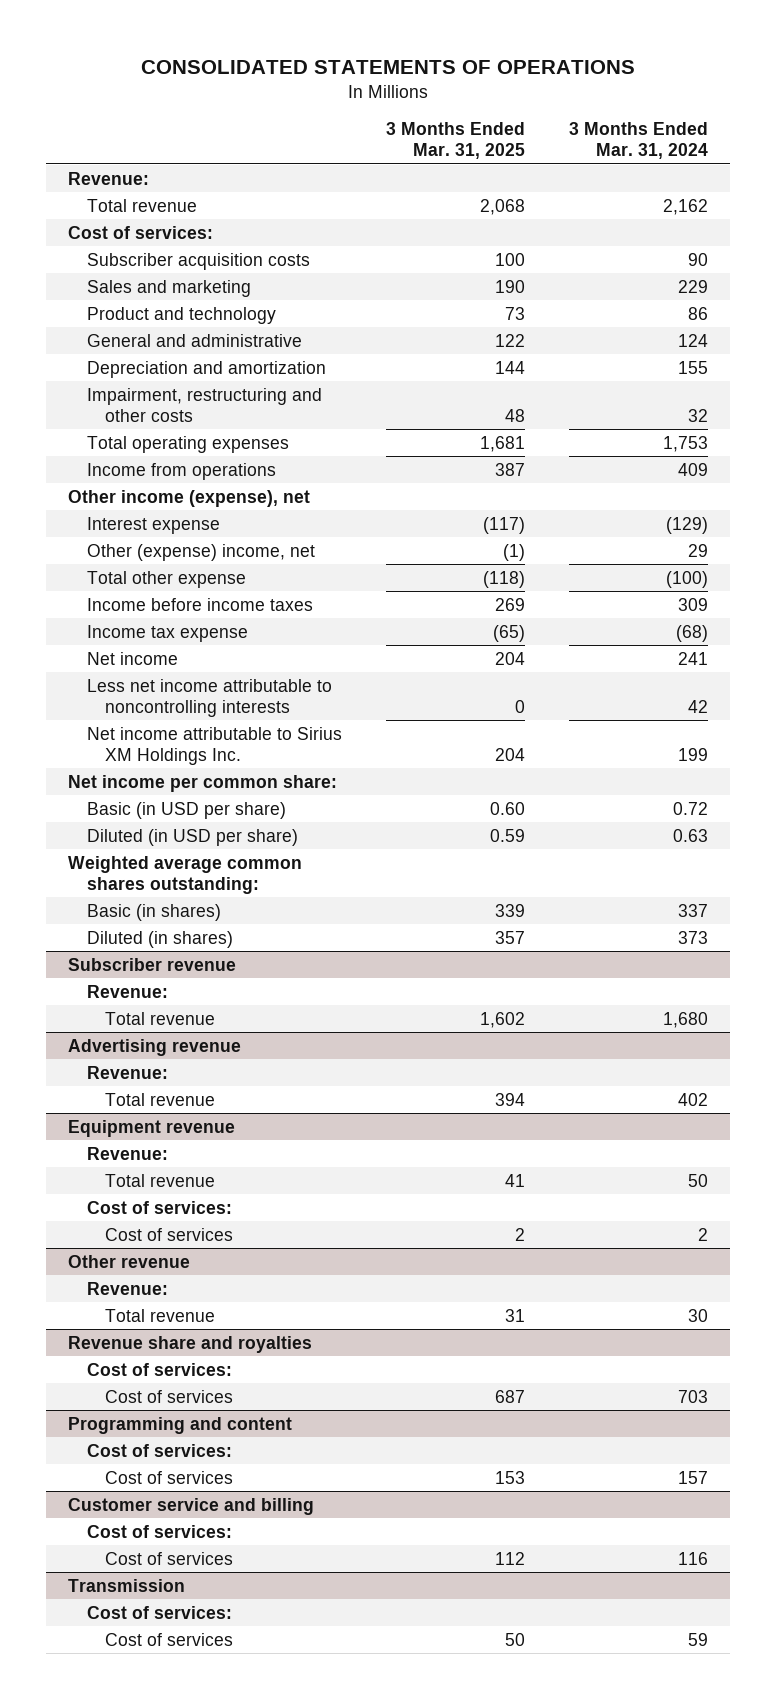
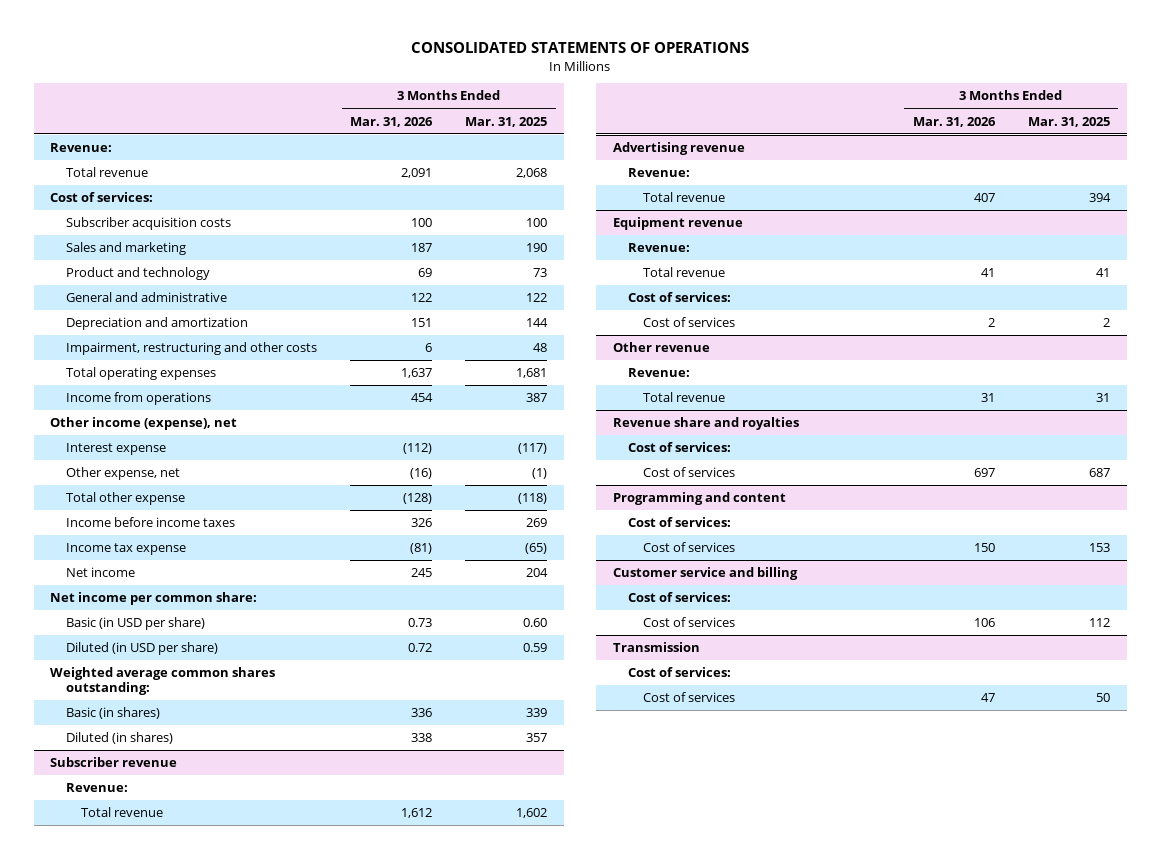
[568,121,708,160] 3 Months Ended Mar. 31, 2024 -> none
none -> [349,116,433,127] Mar. 31, 2026
[86,543,315,561] Other (expense) income, net -> [65,467,180,481] Other expense, net
[86,678,332,717] Less net income attributable to noncontrolling interests -> none
[86,726,342,765] Net income attributable to Sirius XM Holdings Inc. -> none

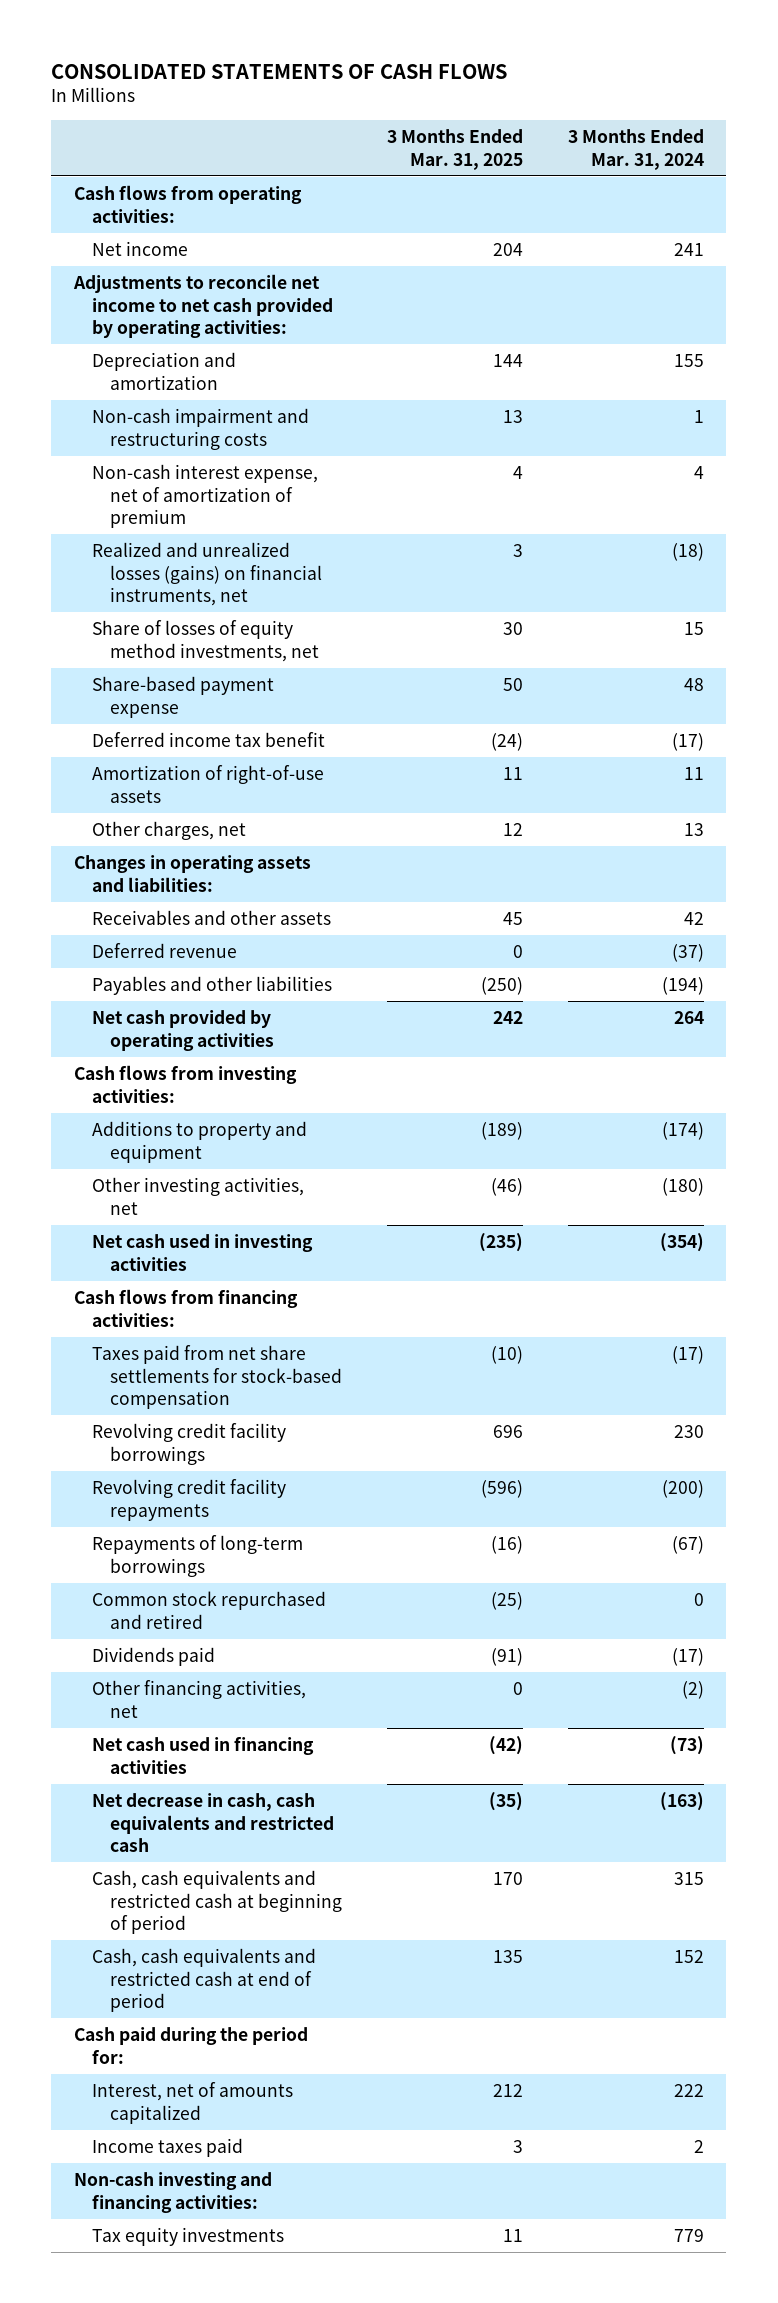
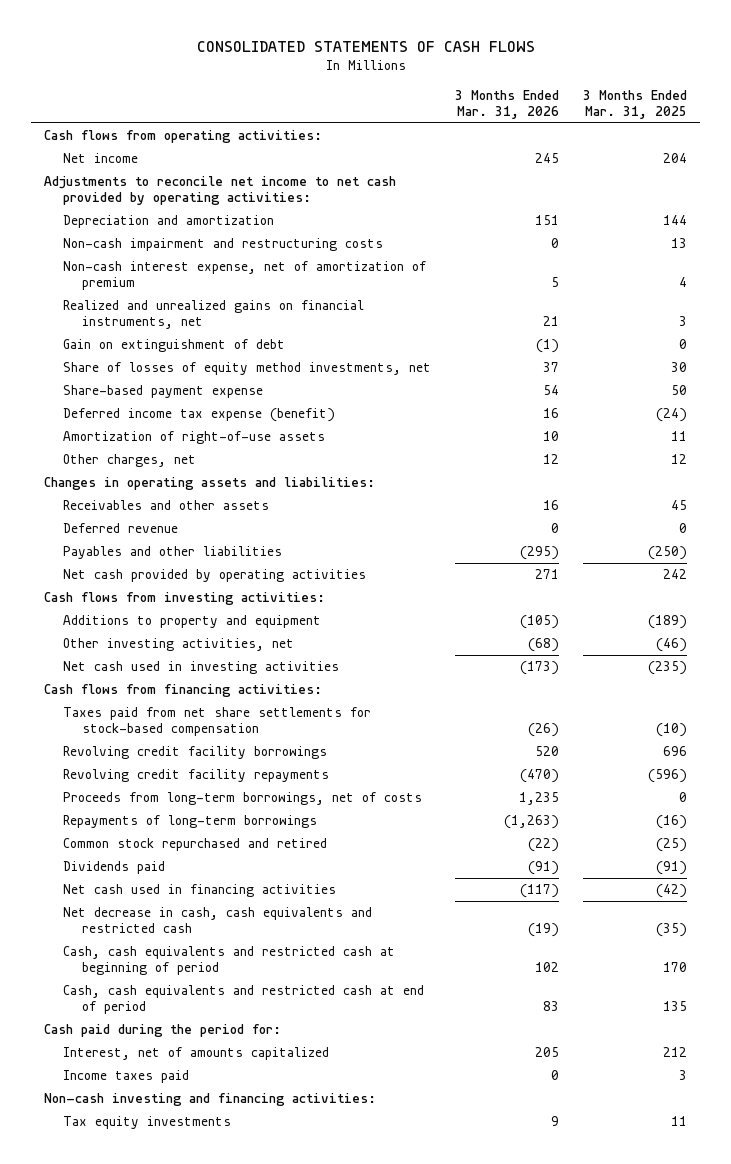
[567,128,704,170] 3 Months Ended Mar. 31, 2024 -> none
none -> [455,89,560,119] 3 Months Ended Mar. 31, 2026
[91,541,322,607] Realized and unrealized losses (gains) on financial instruments, net -> [62,300,364,330] Realized and unrealized gains on financial instruments, net
none -> [62,339,285,353] Gain on extinguishment of debt
[91,731,325,747] Deferred income tax benefit -> [62,408,335,423] Deferred income tax expense (benefit)
none -> [62,792,422,806] Proceeds from long-term borrowings, net of costs
[91,1679,306,1718] Other financing activities, net -> none

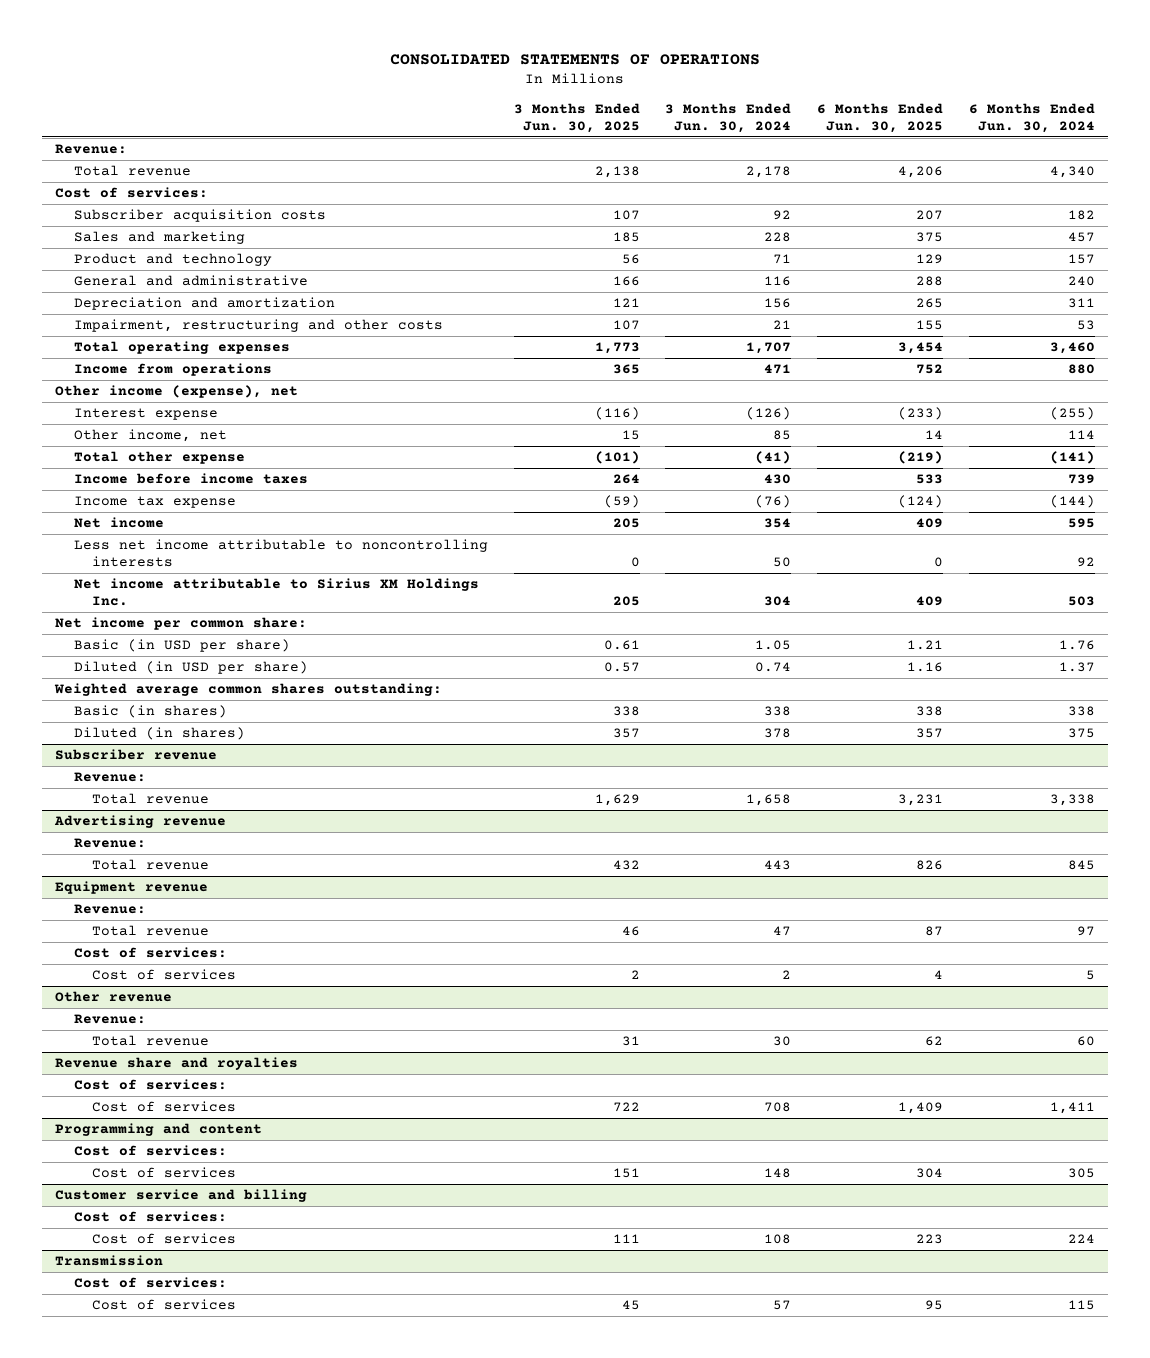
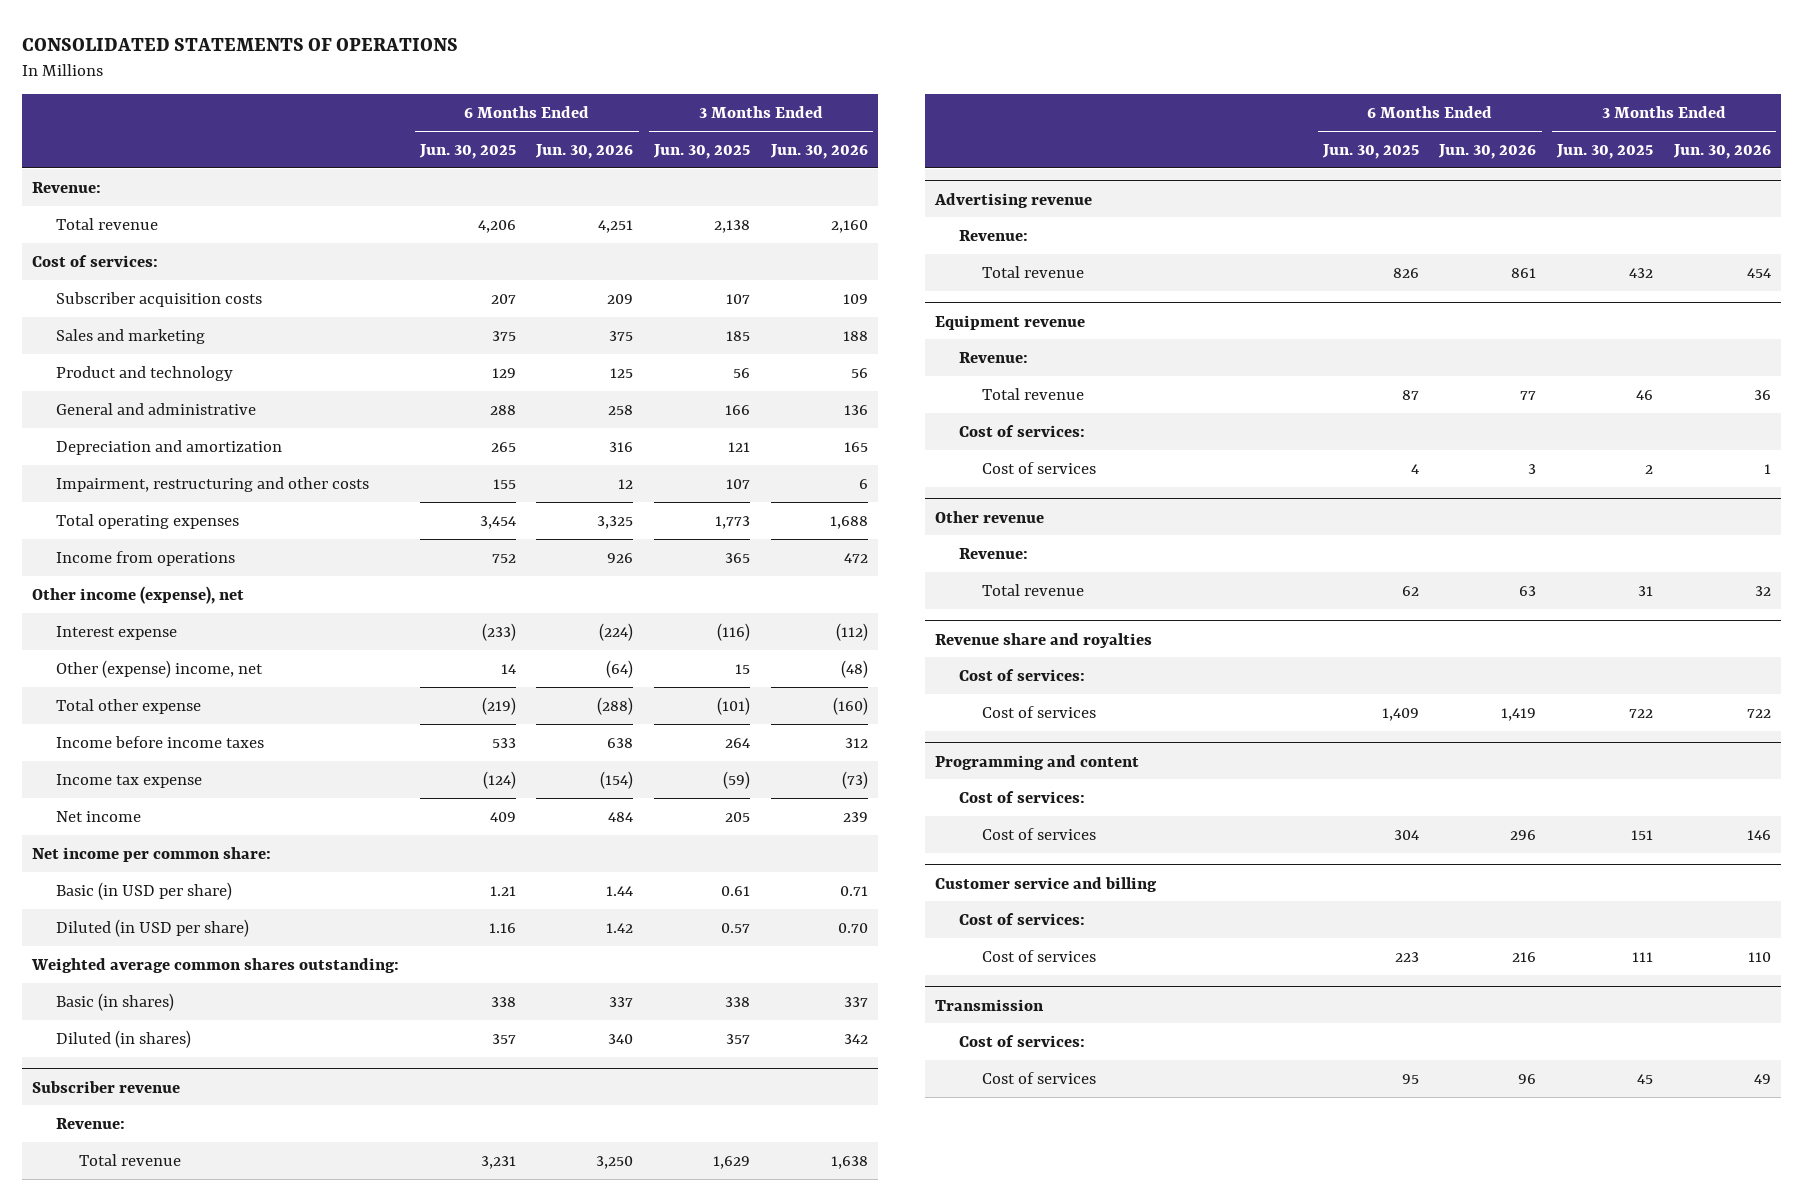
[665,103,792,133] 3 Months Ended Jun. 30, 2024 -> none
[969,103,1096,133] 6 Months Ended Jun. 30, 2024 -> none
none -> [535,143,634,159] Jun. 30, 2026
none -> [769,143,868,159] Jun. 30, 2026
[73,429,227,443] Other income, net -> [55,659,263,678] Other (expense) income, net
[73,539,488,567] Less net income attributable to noncontrolling interests -> none
[73,578,479,606] Net income attributable to Sirius XM Holdings Inc. -> none

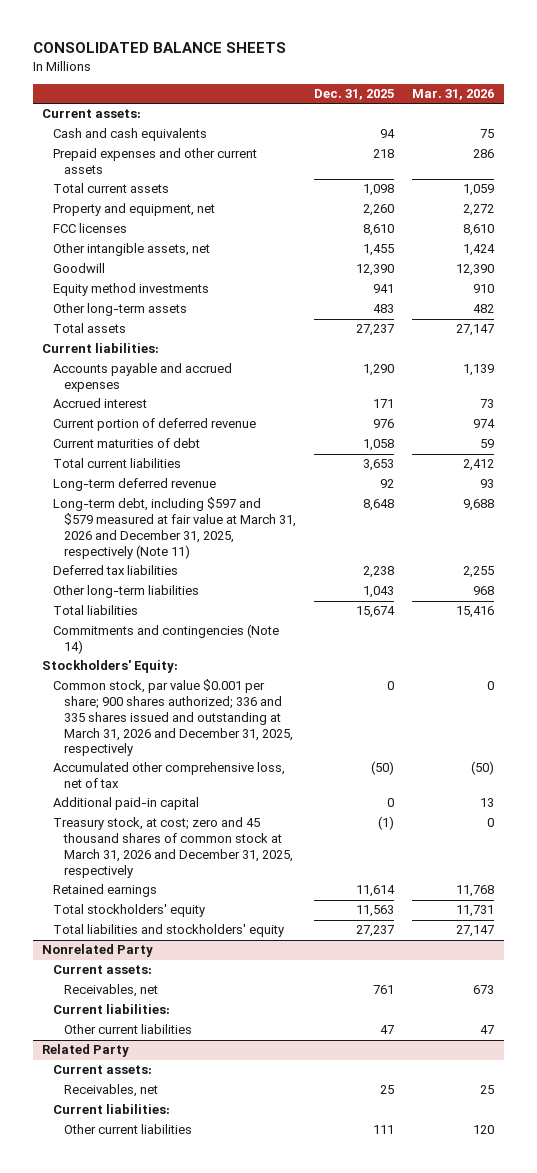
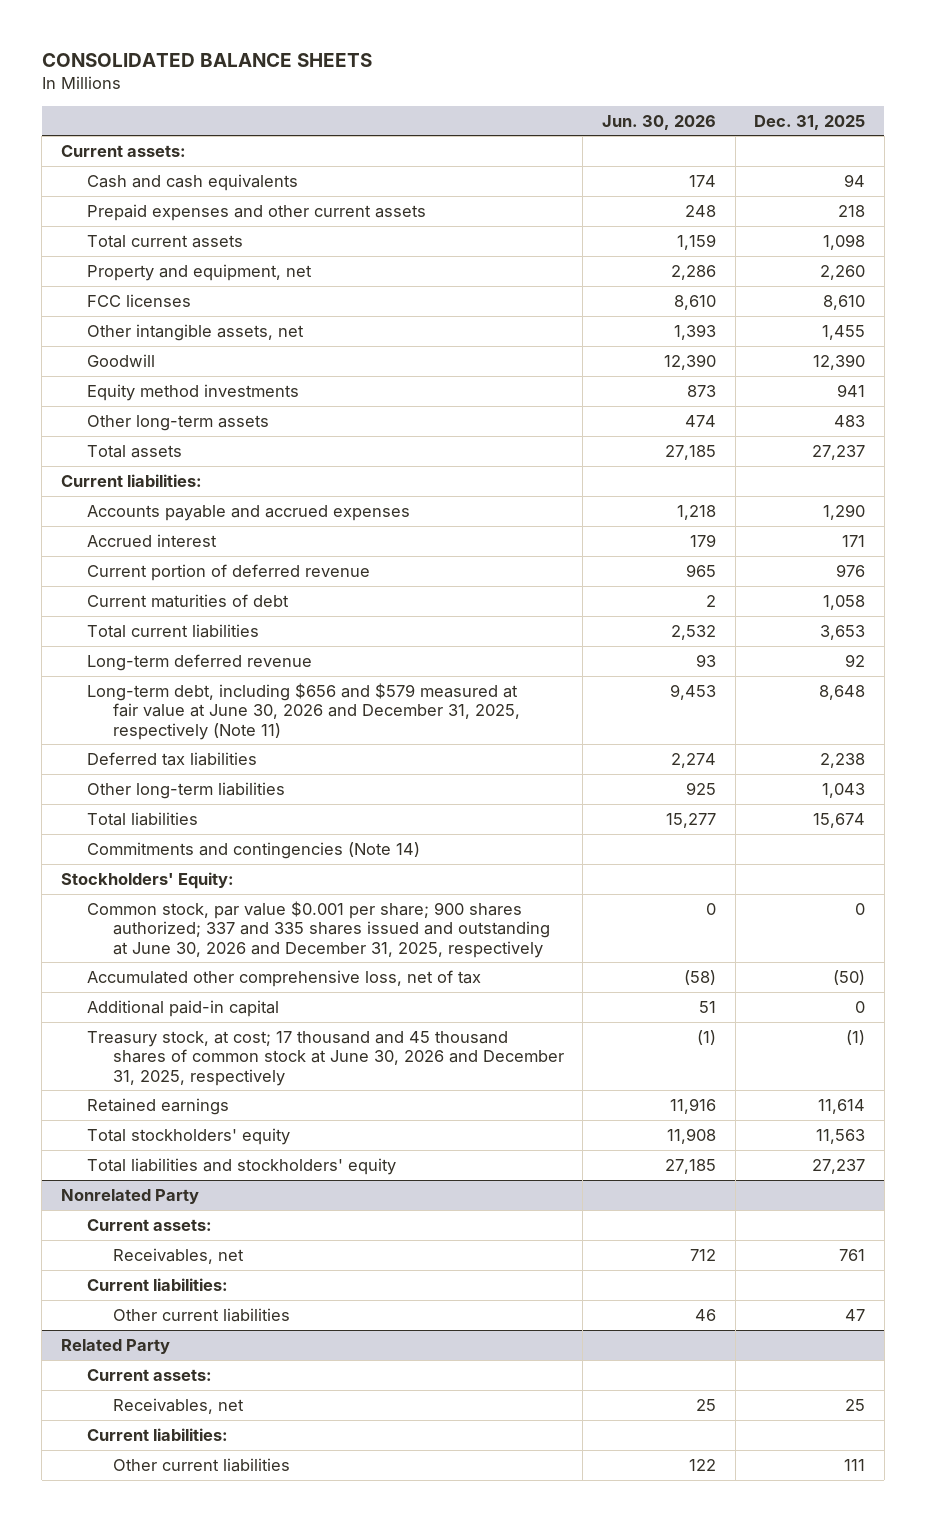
[412,89,495,101] Mar. 31, 2026 -> none
none -> [602,114,717,130] Jun. 30, 2026
[53,497,296,559] Long-term debt, including $597 and $579 measured at fair value at March 31, 2026 and December 31, 2025, respectively (Note 11) -> [86,682,520,740] Long-term debt, including $656 and $579 measured at fair value at June 30, 2026 and December 31, 2025, respectively (Note 11)
[53,679,293,757] Common stock, par value $0.001 per share; 900 shares authorized; 336 and 335 shares issued and outstanding at March 31, 2026 and December 31, 2025, respectively -> [86,900,550,958] Common stock, par value $0.001 per share; 900 shares authorized; 337 and 335 shares issued and outstanding at June 30, 2026 and December 31, 2025, respectively
[53,817,293,878] Treasury stock, at cost; zero and 45 thousand shares of common stock at March 31, 2026 and December 31, 2025, respectively -> [86,1030,564,1086] Treasury stock, at cost; 17 thousand and 45 thousand shares of common stock at June 30, 2026 and December 31, 2025, respectively

